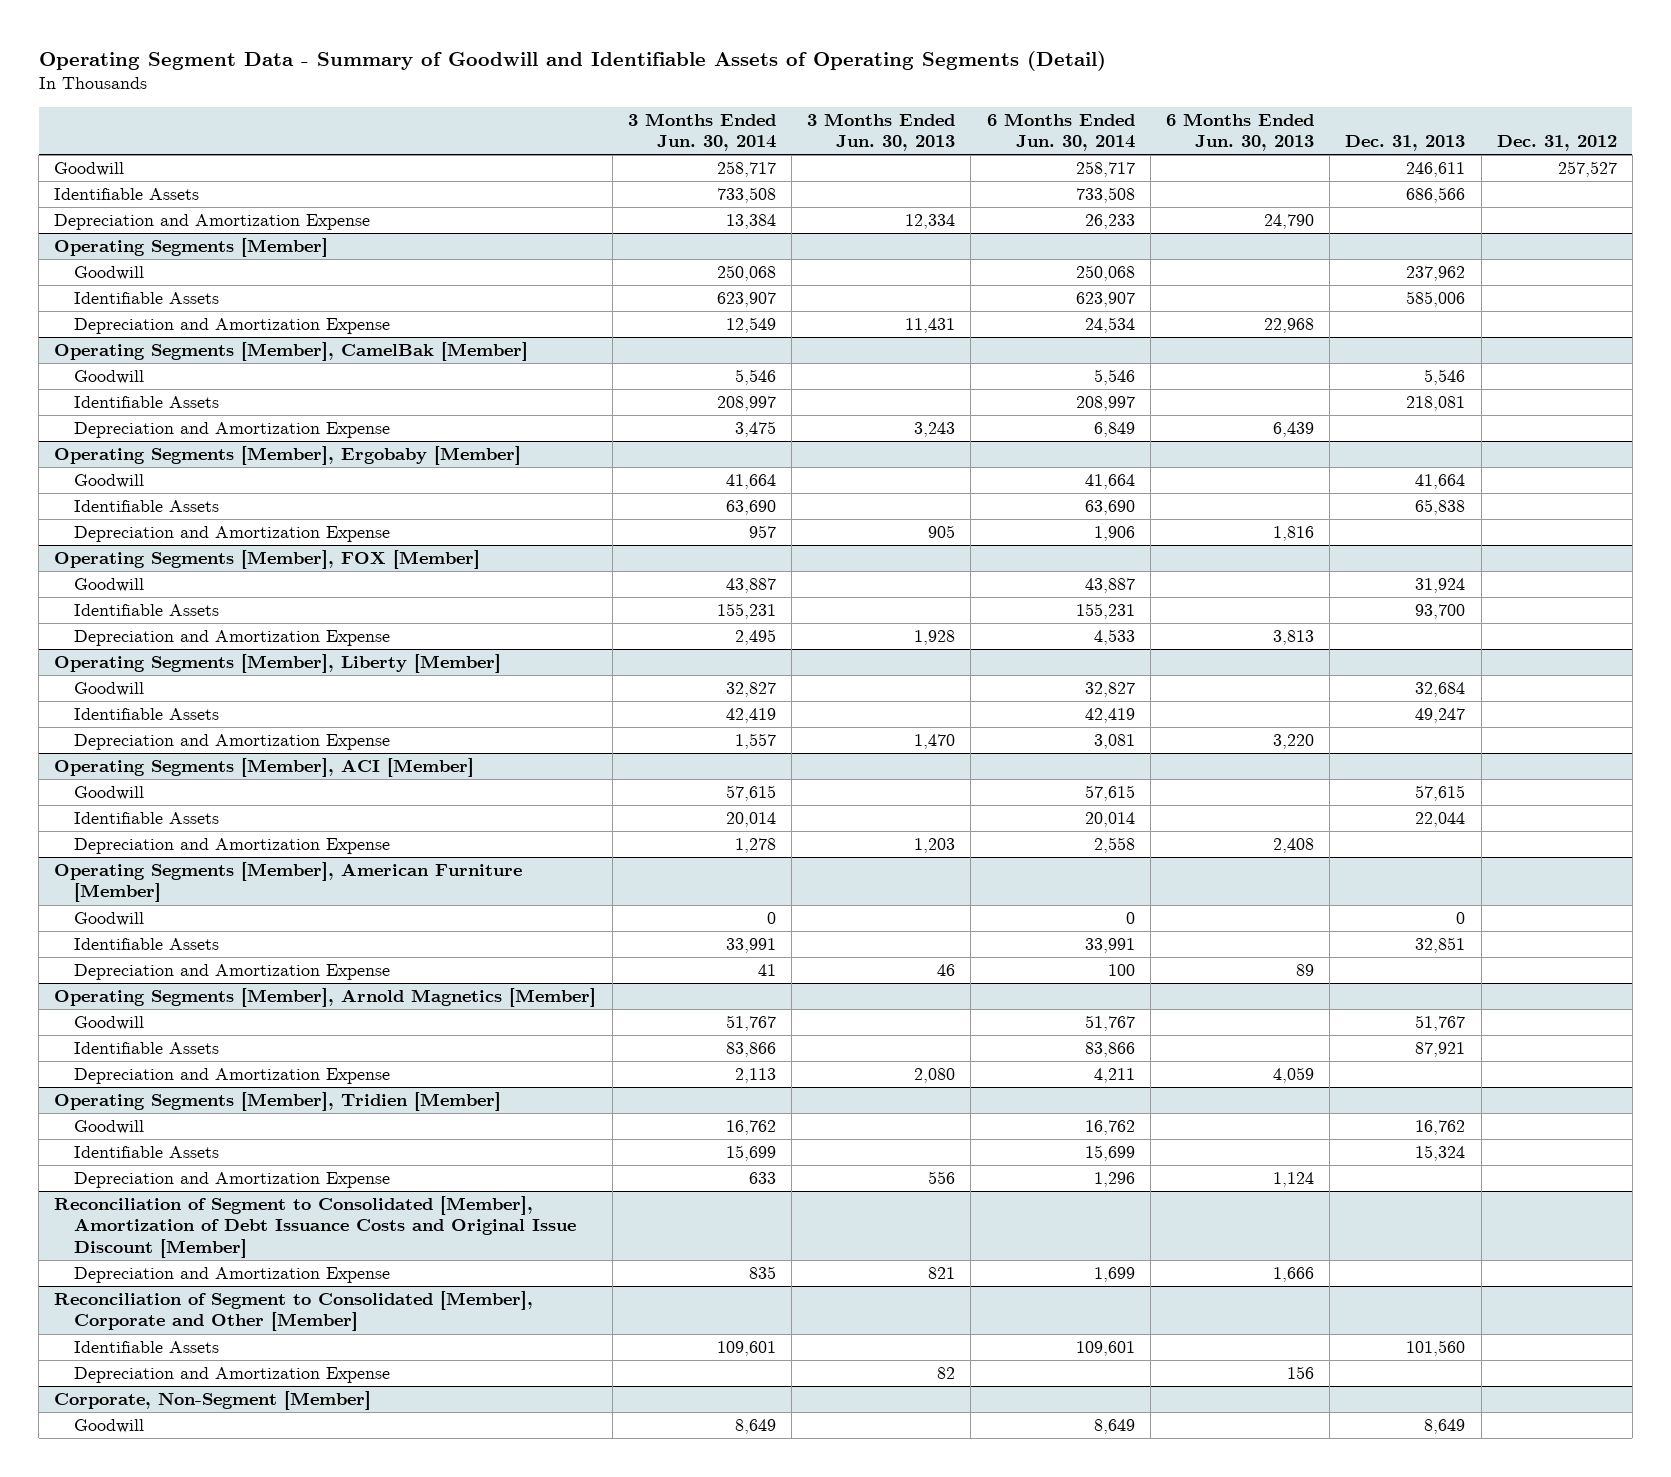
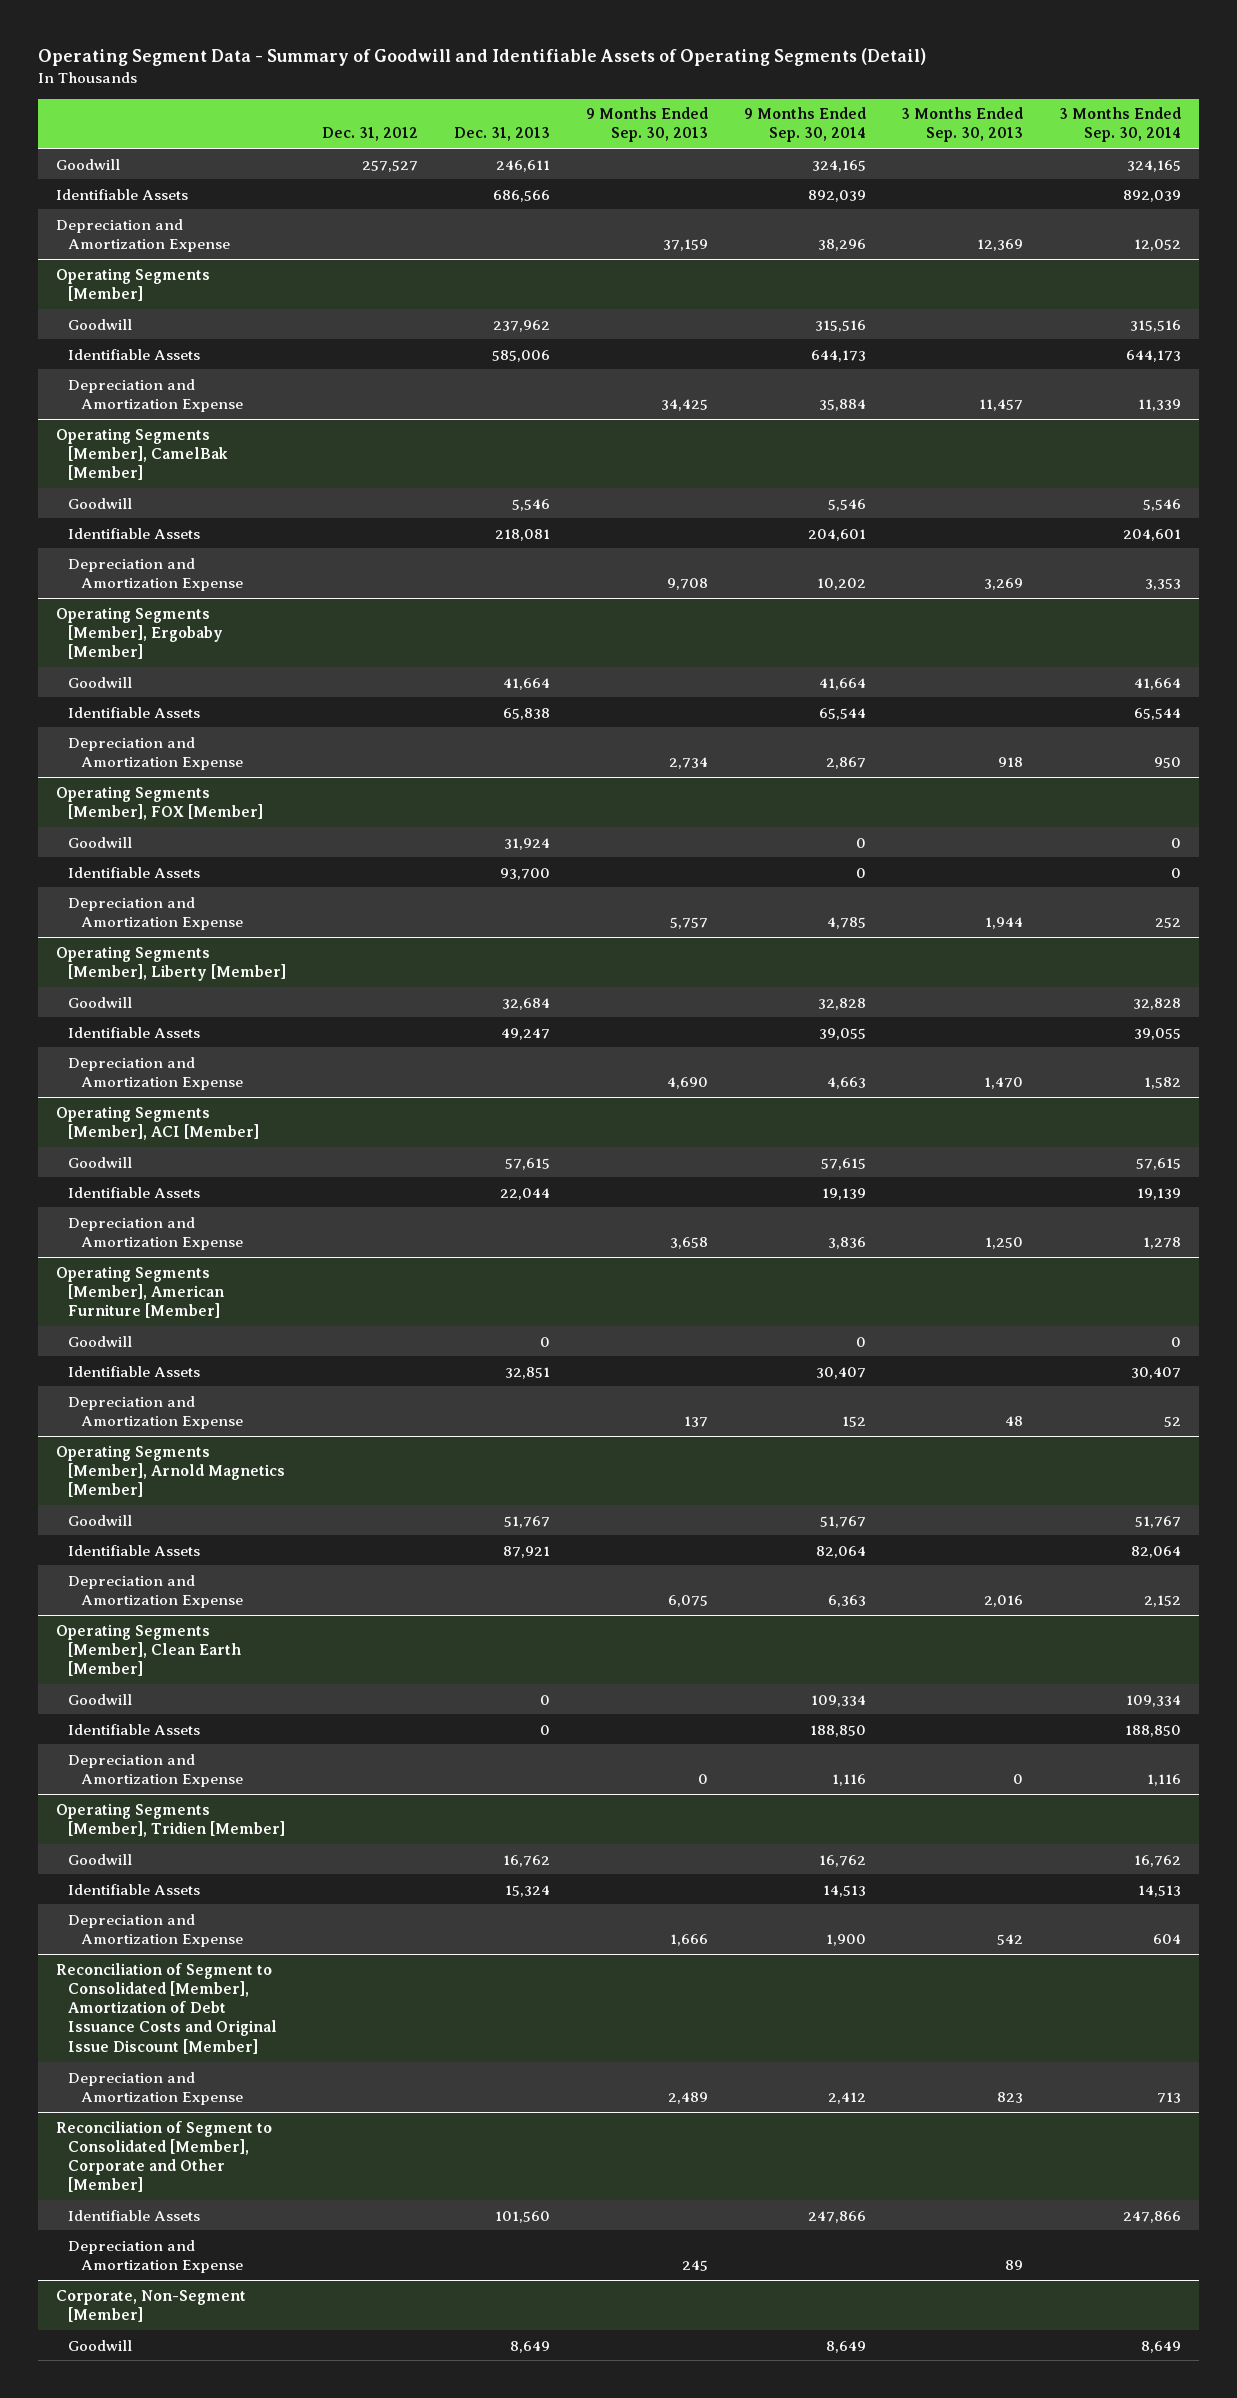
[627,112,776,152] 3 Months Ended Jun. 30, 2014 -> none
[807,112,956,152] 3 Months Ended Jun. 30, 2013 -> none
[986,112,1135,152] 6 Months Ended Jun. 30, 2014 -> none
[1166,112,1315,152] 6 Months Ended Jun. 30, 2013 -> none
none -> [585,107,708,143] 9 Months Ended Sep. 30, 2013
none -> [743,107,866,143] 9 Months Ended Sep. 30, 2014
none -> [901,107,1024,143] 3 Months Ended Sep. 30, 2013
none -> [1059,107,1182,143] 3 Months Ended Sep. 30, 2014
none -> [56,1623,242,1677] Operating Segments [Member], Clean Earth [Member]
none -> [68,1693,133,1705] Goodwill
none -> [68,1723,201,1735] Identifiable Assets
none -> [68,1753,243,1787] Depreciation and Amortization Expense

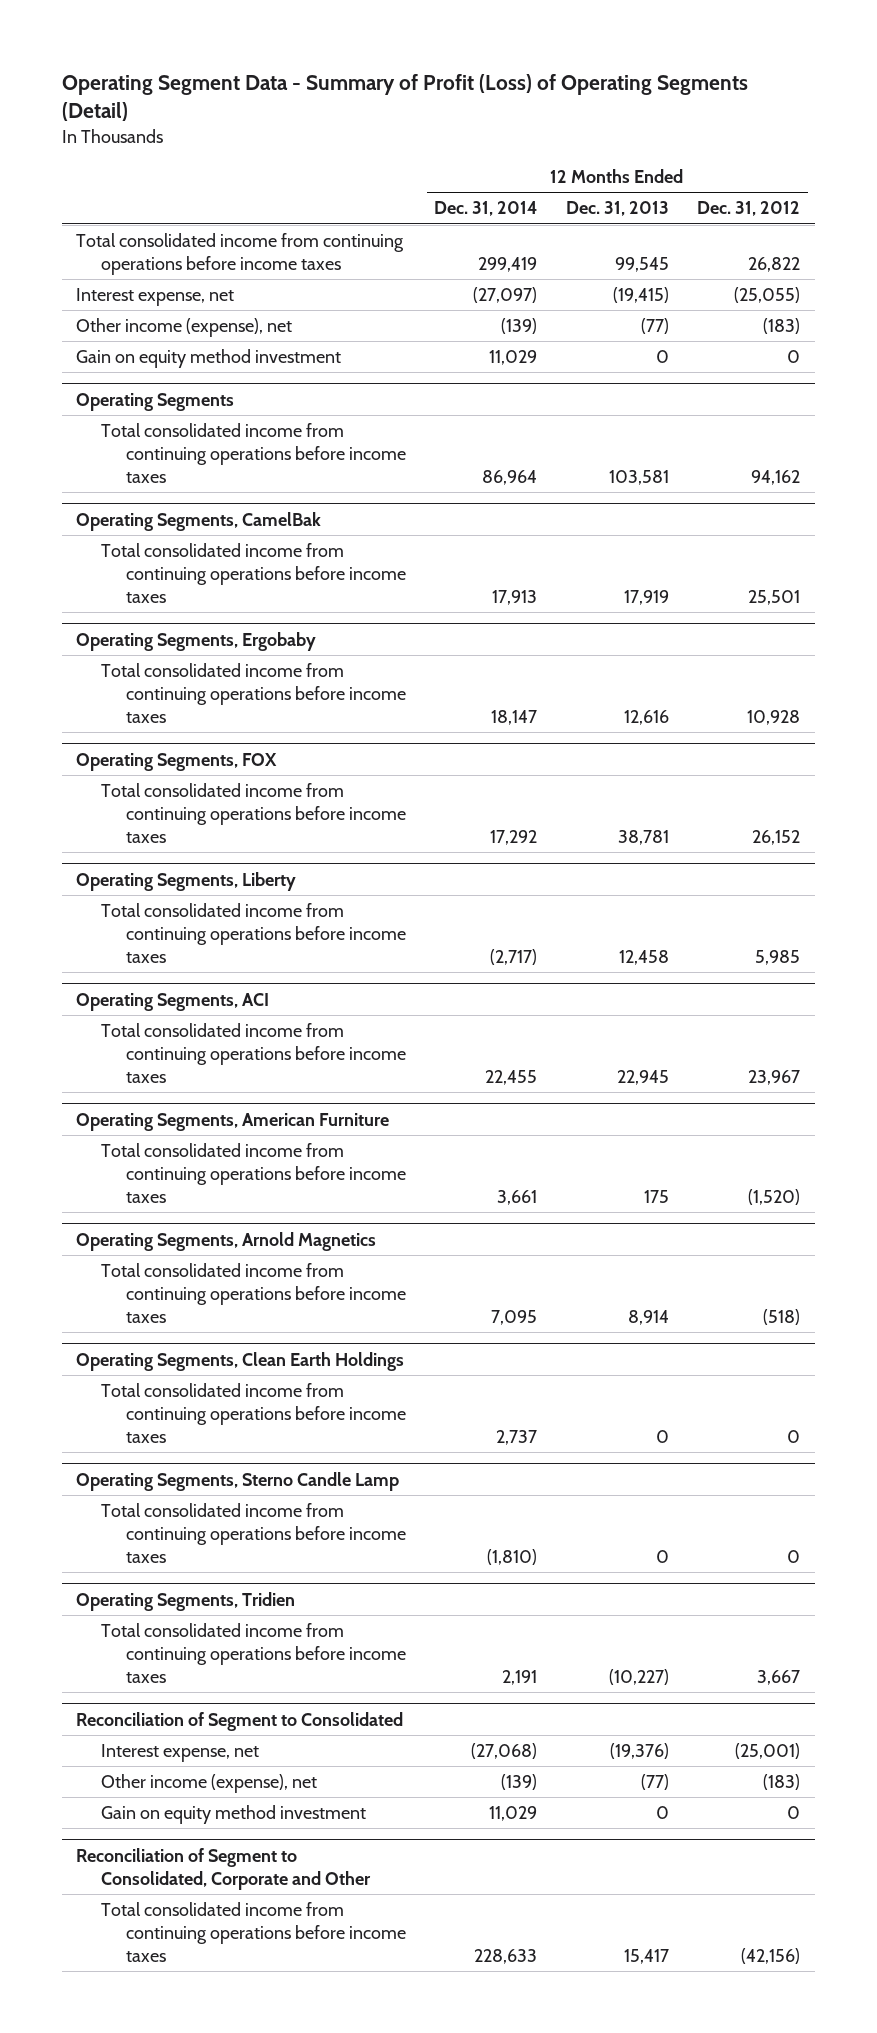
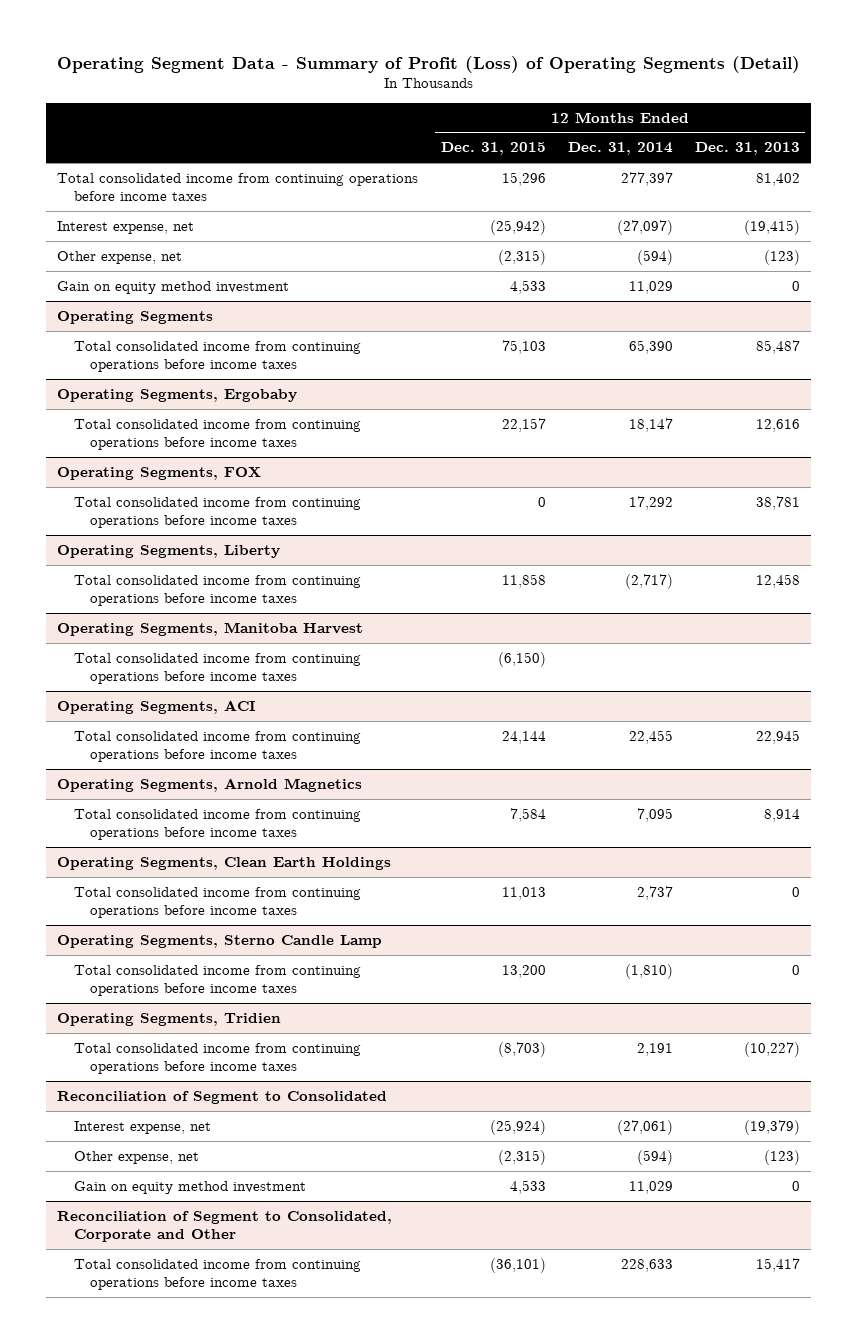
[697,201,801,217] Dec. 31, 2012 -> none
none -> [440,142,546,156] Dec. 31, 2015
[478,257,538,273] 299,419 -> [620,171,673,186] 277,397
[614,257,669,273] 99,545 -> [755,172,800,186] 81,402
[76,317,293,337] Other income (expense), net -> [57,250,183,264] Other expense, net
[501,317,538,334] (139) -> [636,249,673,265] (594)
[640,317,669,334] (77) -> [763,249,800,265] (123)
[76,511,322,531] Operating Segments, CamelBak -> none
[101,542,406,604] Total consolidated income from continuing operations before income taxes -> none
[482,470,538,486] 86,964 -> [628,339,673,354] 65,390
[608,470,669,486] 103,581 -> [755,339,800,354] 85,487
none -> [57,621,364,636] Operating Segments, Manitoba Harvest
none -> [73,652,361,685] Total consolidated income from continuing operations before income taxes
[76,1112,390,1131] Operating Segments, American Furniture -> none
[101,1142,406,1204] Total consolidated income from continuing operations before income taxes -> none
[471,1742,538,1759] (27,068) -> [616,1119,673,1135] (27,061)
[609,1742,669,1759] (19,376) -> [743,1119,800,1135] (19,379)
[101,1773,318,1793] Other income (expense), net -> [73,1150,199,1164] Other expense, net
[501,1773,538,1790] (139) -> [636,1149,673,1165] (594)
[640,1773,669,1790] (77) -> [763,1149,800,1165] (123)

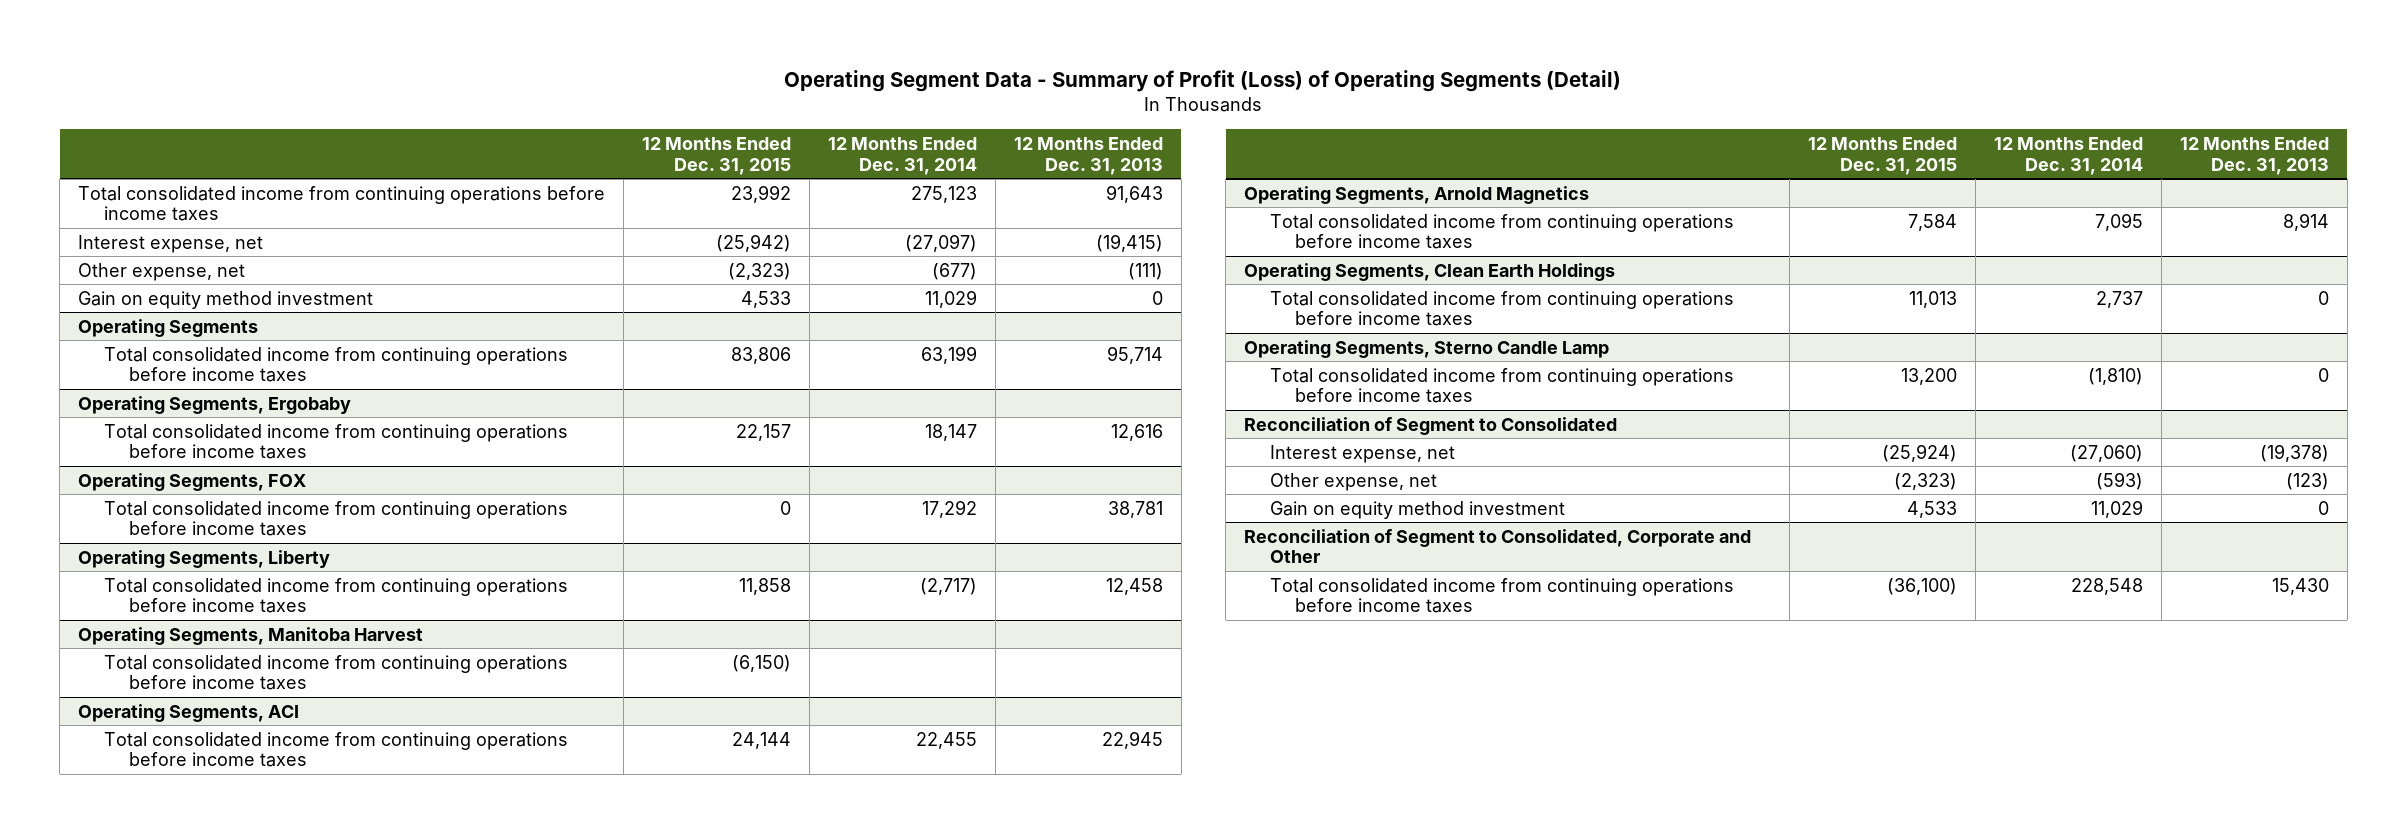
[501,171,546,186] 15,296 -> [730,184,791,203] 23,992
[620,171,673,186] 277,397 -> [910,185,977,203] 275,123
[755,172,800,186] 81,402 -> [1105,184,1163,203] 91,643
[497,249,546,265] (2,315) -> [727,262,791,280] (2,323)
[636,249,673,265] (594) -> [931,262,977,280] (677)
[763,249,800,265] (123) -> [1127,262,1163,280] (111)
[501,339,546,354] 75,103 -> [730,346,791,364] 83,806
[628,339,673,354] 65,390 -> [920,345,977,364] 63,199
[755,339,800,354] 85,487 -> [1106,345,1163,364] 95,714
[57,1012,282,1026] Operating Segments, Tridien -> none
[73,1042,361,1075] Total consolidated income from continuing operations before income taxes -> none
[616,1119,673,1135] (27,061) -> [2069,444,2143,462] (27,060)
[743,1119,800,1135] (19,379) -> [2259,443,2329,462] (19,378)
[497,1149,546,1165] (2,315) -> [1894,472,1958,490] (2,323)
[636,1149,673,1165] (594) -> [2095,471,2143,490] (593)
[489,1257,546,1273] (36,101) -> [1887,577,1958,595] (36,100)
[620,1258,673,1272] 228,633 -> [2070,577,2143,595] 228,548
[755,1257,800,1272] 15,417 -> [2271,577,2329,595] 15,430

